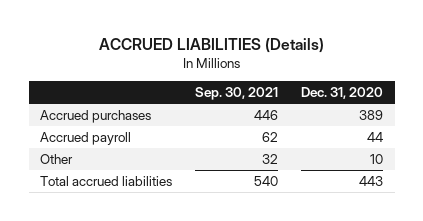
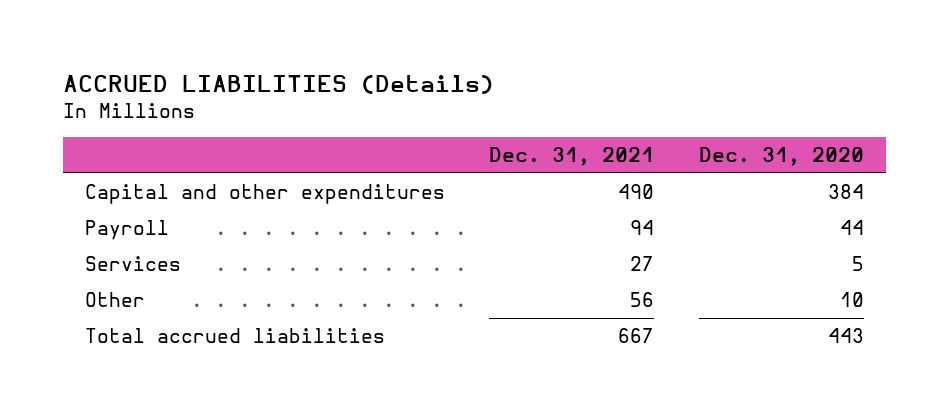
[195,87,279,101] Sep. 30, 2021 -> none
none -> [489,147,655,167] Dec. 31, 2021
[40,109,152,123] Accrued purchases -> none
none -> [84,184,445,205] Capital and other expenditures
[40,131,132,145] Accrued payroll -> [84,220,169,241] Payroll
none -> [84,256,181,272] Services

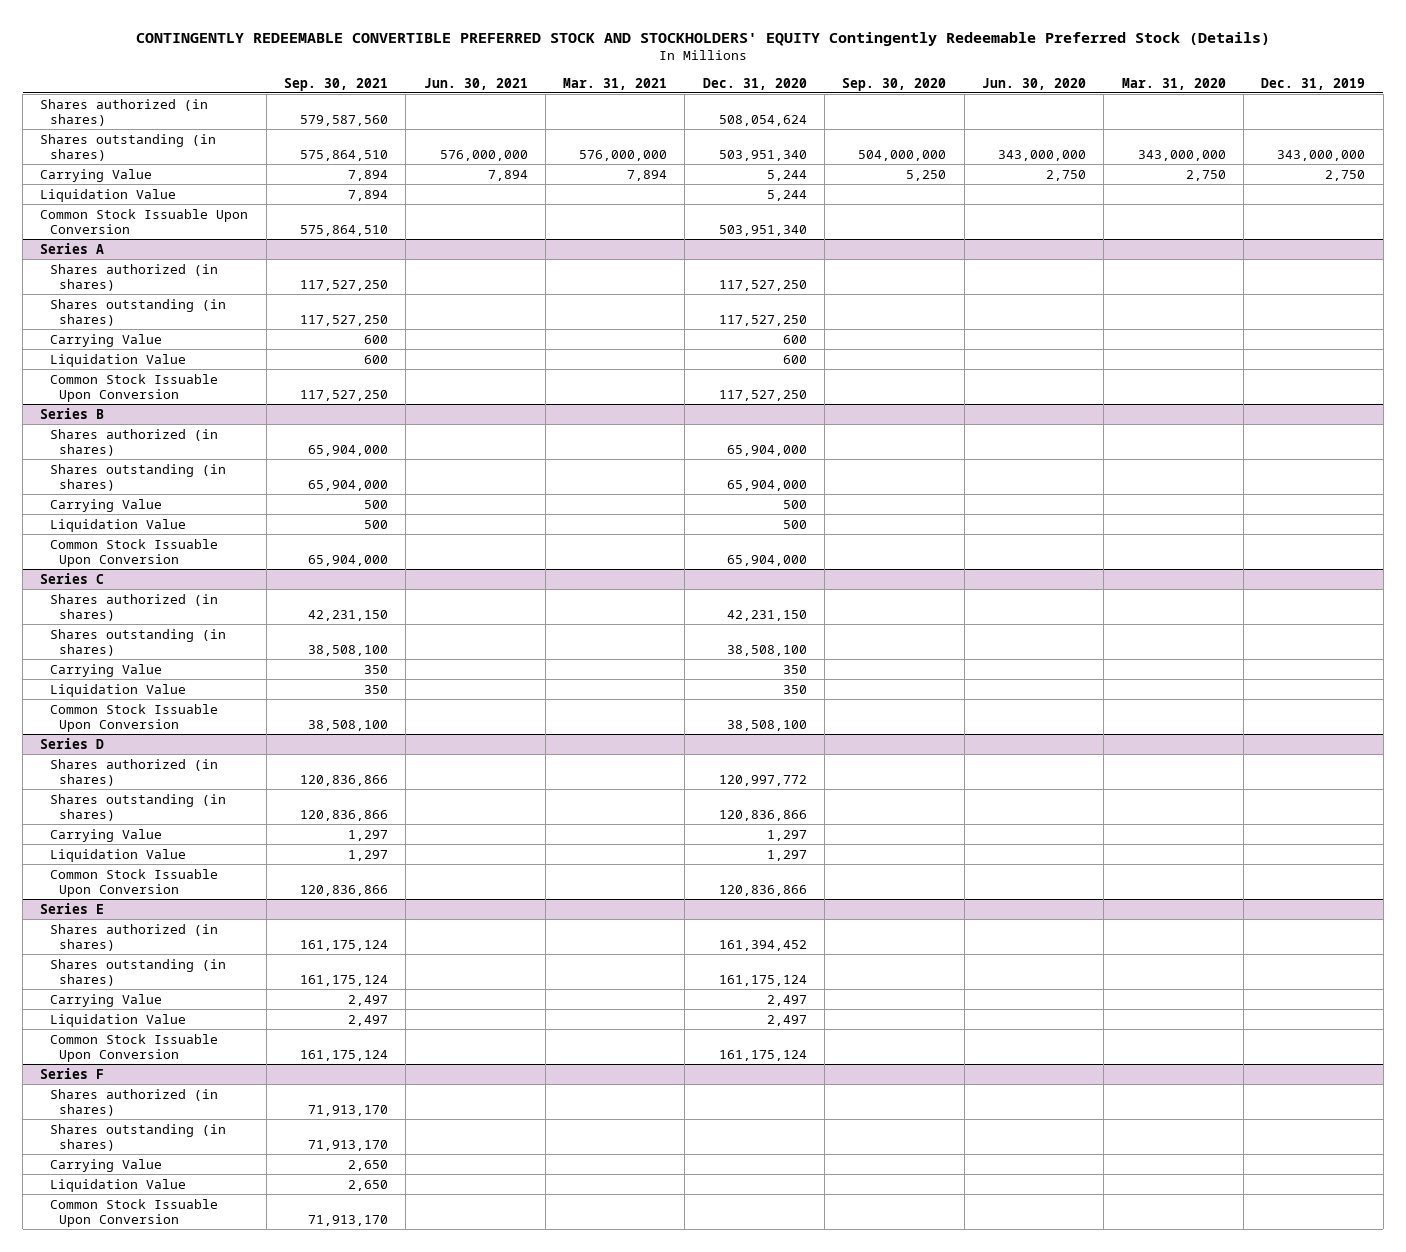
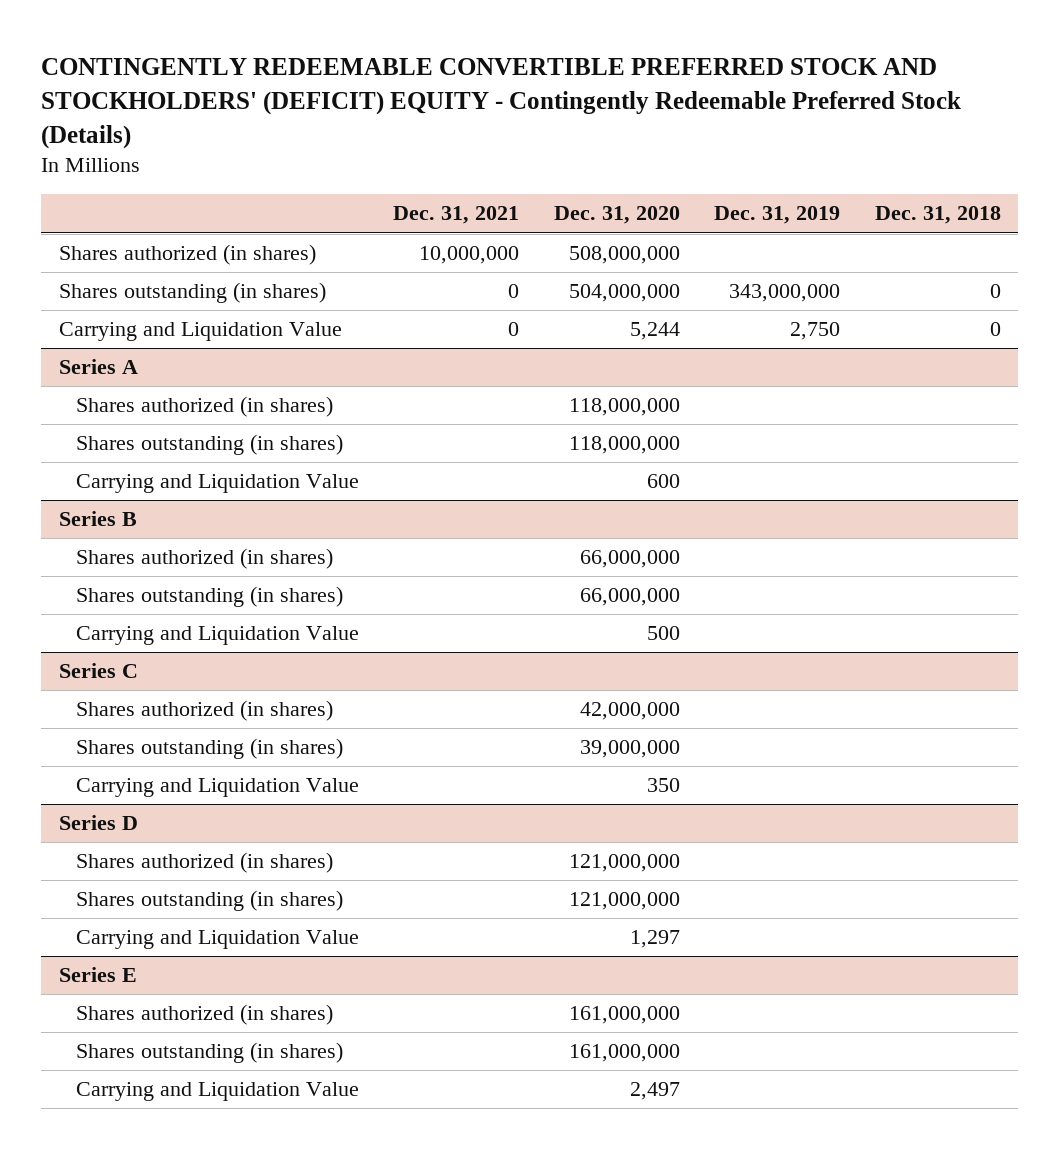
[135,31,1270,46] CONTINGENTLY REDEEMABLE CONVERTIBLE PREFERRED STOCK AND STOCKHOLDERS' EQUITY Contingently Redeemable Preferred Stock (Details) -> [41,58,962,149] CONTINGENTLY REDEEMABLE CONVERTIBLE PREFERRED STOCK AND STOCKHOLDERS' (DEFICIT) EQUITY - Contingently Redeemable Preferred Stock (Details)
[283,77,388,91] Sep. 30, 2021 -> none
[423,77,528,90] Jun. 30, 2021 -> none
[563,77,668,90] Mar. 31, 2021 -> none
[842,77,947,91] Sep. 30, 2020 -> none
[982,77,1087,90] Jun. 30, 2020 -> none
[1121,77,1226,90] Mar. 31, 2020 -> none
none -> [393,206,520,225] Dec. 31, 2021
none -> [874,206,1001,225] Dec. 31, 2018
[40,188,177,202] Liquidation Value -> none
[40,208,249,235] Common Stock Issuable Upon Conversion -> none
[718,115,807,127] 508,054,624 -> [568,246,680,265] 508,000,000
[718,150,807,162] 503,951,340 -> [568,284,680,303] 504,000,000
[40,168,153,182] Carrying Value -> [58,322,342,342] Carrying and Liquidation Value
[49,353,186,367] Liquidation Value -> none
[49,373,218,403] Common Stock Issuable Upon Conversion -> none
[718,280,807,292] 117,527,250 -> [568,398,680,417] 118,000,000
[718,315,807,327] 117,527,250 -> [568,436,680,455] 118,000,000
[49,333,162,347] Carrying Value -> [75,474,359,494] Carrying and Liquidation Value
[49,518,186,532] Liquidation Value -> none
[49,538,218,568] Common Stock Issuable Upon Conversion -> none
[726,445,807,457] 65,904,000 -> [579,550,680,569] 66,000,000
[726,480,807,492] 65,904,000 -> [579,588,680,607] 66,000,000
[49,498,162,512] Carrying Value -> [75,626,359,646] Carrying and Liquidation Value
[49,683,186,697] Liquidation Value -> none
[49,703,218,733] Common Stock Issuable Upon Conversion -> none
[726,610,807,622] 42,231,150 -> [579,702,680,721] 42,000,000
[726,645,807,657] 38,508,100 -> [579,740,680,759] 39,000,000
[49,663,162,677] Carrying Value -> [75,778,359,798] Carrying and Liquidation Value
[49,848,186,862] Liquidation Value -> none
[49,868,218,898] Common Stock Issuable Upon Conversion -> none
[718,775,807,787] 120,997,772 -> [568,854,680,873] 121,000,000
[718,810,807,822] 120,836,866 -> [568,892,680,911] 121,000,000
[49,828,162,842] Carrying Value -> [75,930,359,950] Carrying and Liquidation Value
[49,1013,186,1027] Liquidation Value -> none
[49,1033,218,1063] Common Stock Issuable Upon Conversion -> none
[40,1067,105,1079] Series F -> none
[49,1088,218,1117] Shares authorized (in shares) -> none
[49,1123,226,1152] Shares outstanding (in shares) -> none
[49,1158,162,1172] Carrying Value -> none
[49,1178,186,1192] Liquidation Value -> none
[49,1198,218,1228] Common Stock Issuable Upon Conversion -> none
[718,940,807,952] 161,394,452 -> [568,1006,680,1025] 161,000,000
[718,975,807,987] 161,175,124 -> [568,1044,680,1063] 161,000,000
[49,993,162,1007] Carrying Value -> [75,1082,359,1102] Carrying and Liquidation Value

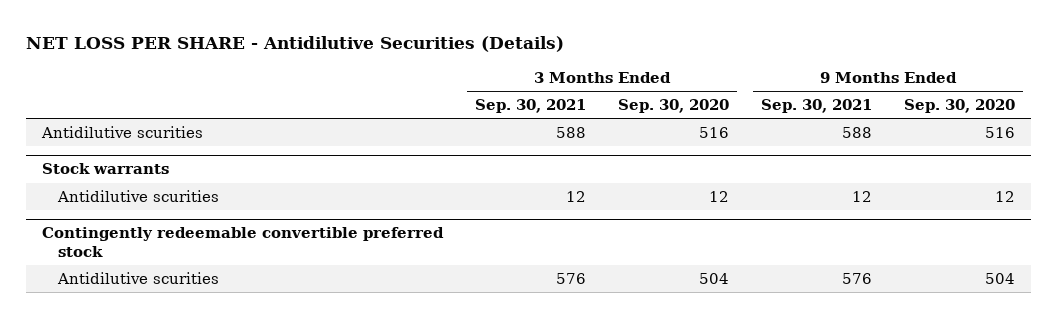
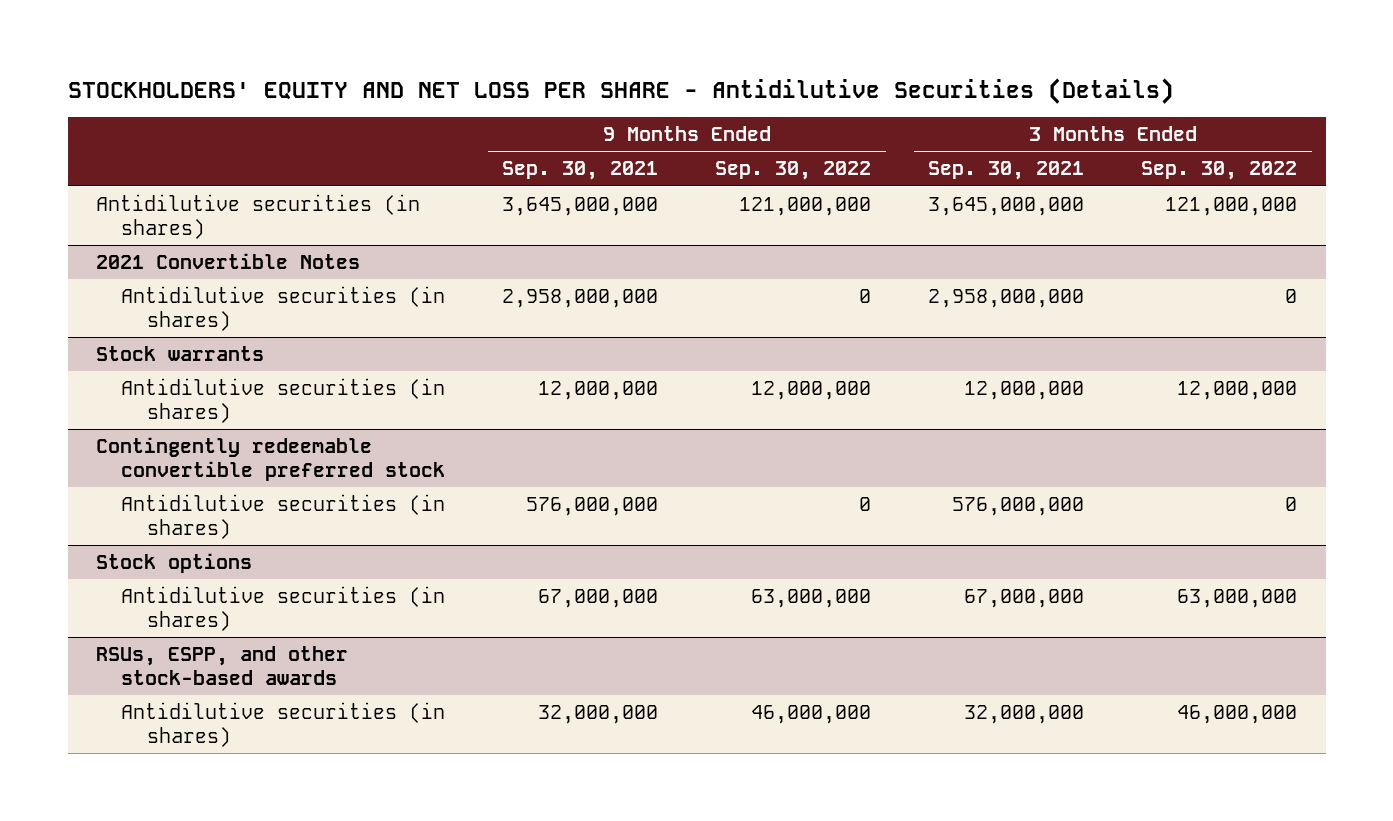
[25,35,564,52] NET LOSS PER SHARE - Antidilutive Securities (Details) -> [67,77,1174,104] STOCKHOLDERS' EQUITY AND NET LOSS PER SHARE - Antidilutive Securities (Details)
[617,99,729,114] Sep. 30, 2020 -> none
[904,99,1016,114] Sep. 30, 2020 -> none
none -> [715,161,872,181] Sep. 30, 2022
none -> [1141,161,1298,181] Sep. 30, 2022
[40,126,203,139] Antidilutive scurities -> [96,193,421,240] Antidilutive securities (in shares)
[555,127,586,139] 588 -> [928,196,1085,216] 3,645,000,000
[841,127,872,139] 588 -> [502,196,659,216] 3,645,000,000
none -> [96,252,361,269] 2021 Convertible Notes
none -> [121,285,446,332] Antidilutive securities (in shares)
[57,190,220,203] Antidilutive scurities -> [121,377,446,424] Antidilutive securities (in shares)
[565,191,586,203] 12 -> [964,380,1085,400] 12,000,000
[851,191,872,203] 12 -> [538,380,659,400] 12,000,000
[57,272,220,285] Antidilutive scurities -> [121,493,446,540] Antidilutive securities (in shares)
[555,273,586,285] 576 -> [952,496,1085,516] 576,000,000
[841,273,872,285] 576 -> [526,496,659,516] 576,000,000
none -> [96,552,253,573] Stock options
none -> [121,585,446,632] Antidilutive securities (in shares)
none -> [96,645,349,686] RSUs, ESPP, and other stock-based awards
none -> [121,701,446,748] Antidilutive securities (in shares)

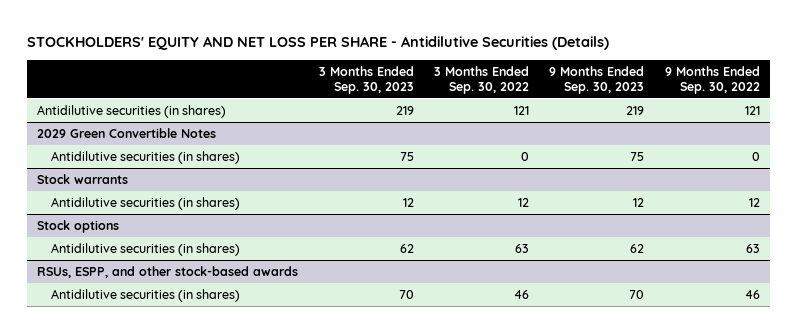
[502,161,659,181] Sep. 30, 2021 -> none
[928,161,1085,181] Sep. 30, 2021 -> none
none -> [318,65,414,94] 3 Months Ended Sep. 30, 2023
none -> [549,65,645,94] 9 Months Ended Sep. 30, 2023
[739,196,872,216] 121,000,000 -> [744,106,760,116] 121
[1165,196,1298,216] 121,000,000 -> [514,106,530,116] 121
[96,252,361,269] 2021 Convertible Notes -> [37,128,217,139] 2029 Green Convertible Notes
[96,436,446,482] Contingently redeemable convertible preferred stock -> none
[121,493,446,540] Antidilutive securities (in shares) -> none
[751,380,872,400] 12,000,000 -> [748,198,760,208] 12
[1177,380,1298,400] 12,000,000 -> [518,198,530,208] 12
[751,588,872,608] 63,000,000 -> [745,244,760,254] 63
[1177,588,1298,608] 63,000,000 -> [515,244,530,254] 63
[751,704,872,724] 46,000,000 -> [744,290,760,300] 46
[1177,704,1298,724] 46,000,000 -> [514,290,530,300] 46

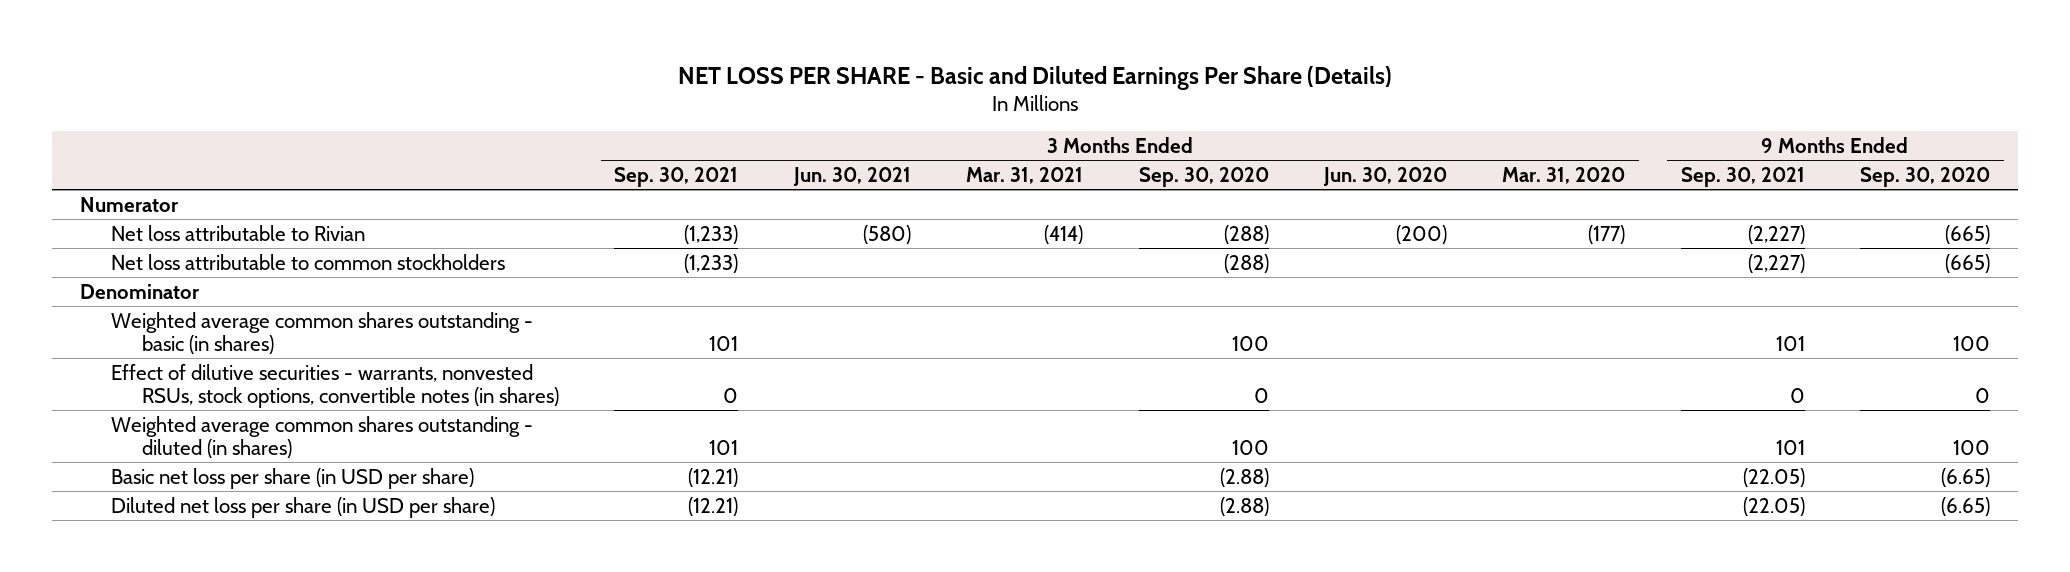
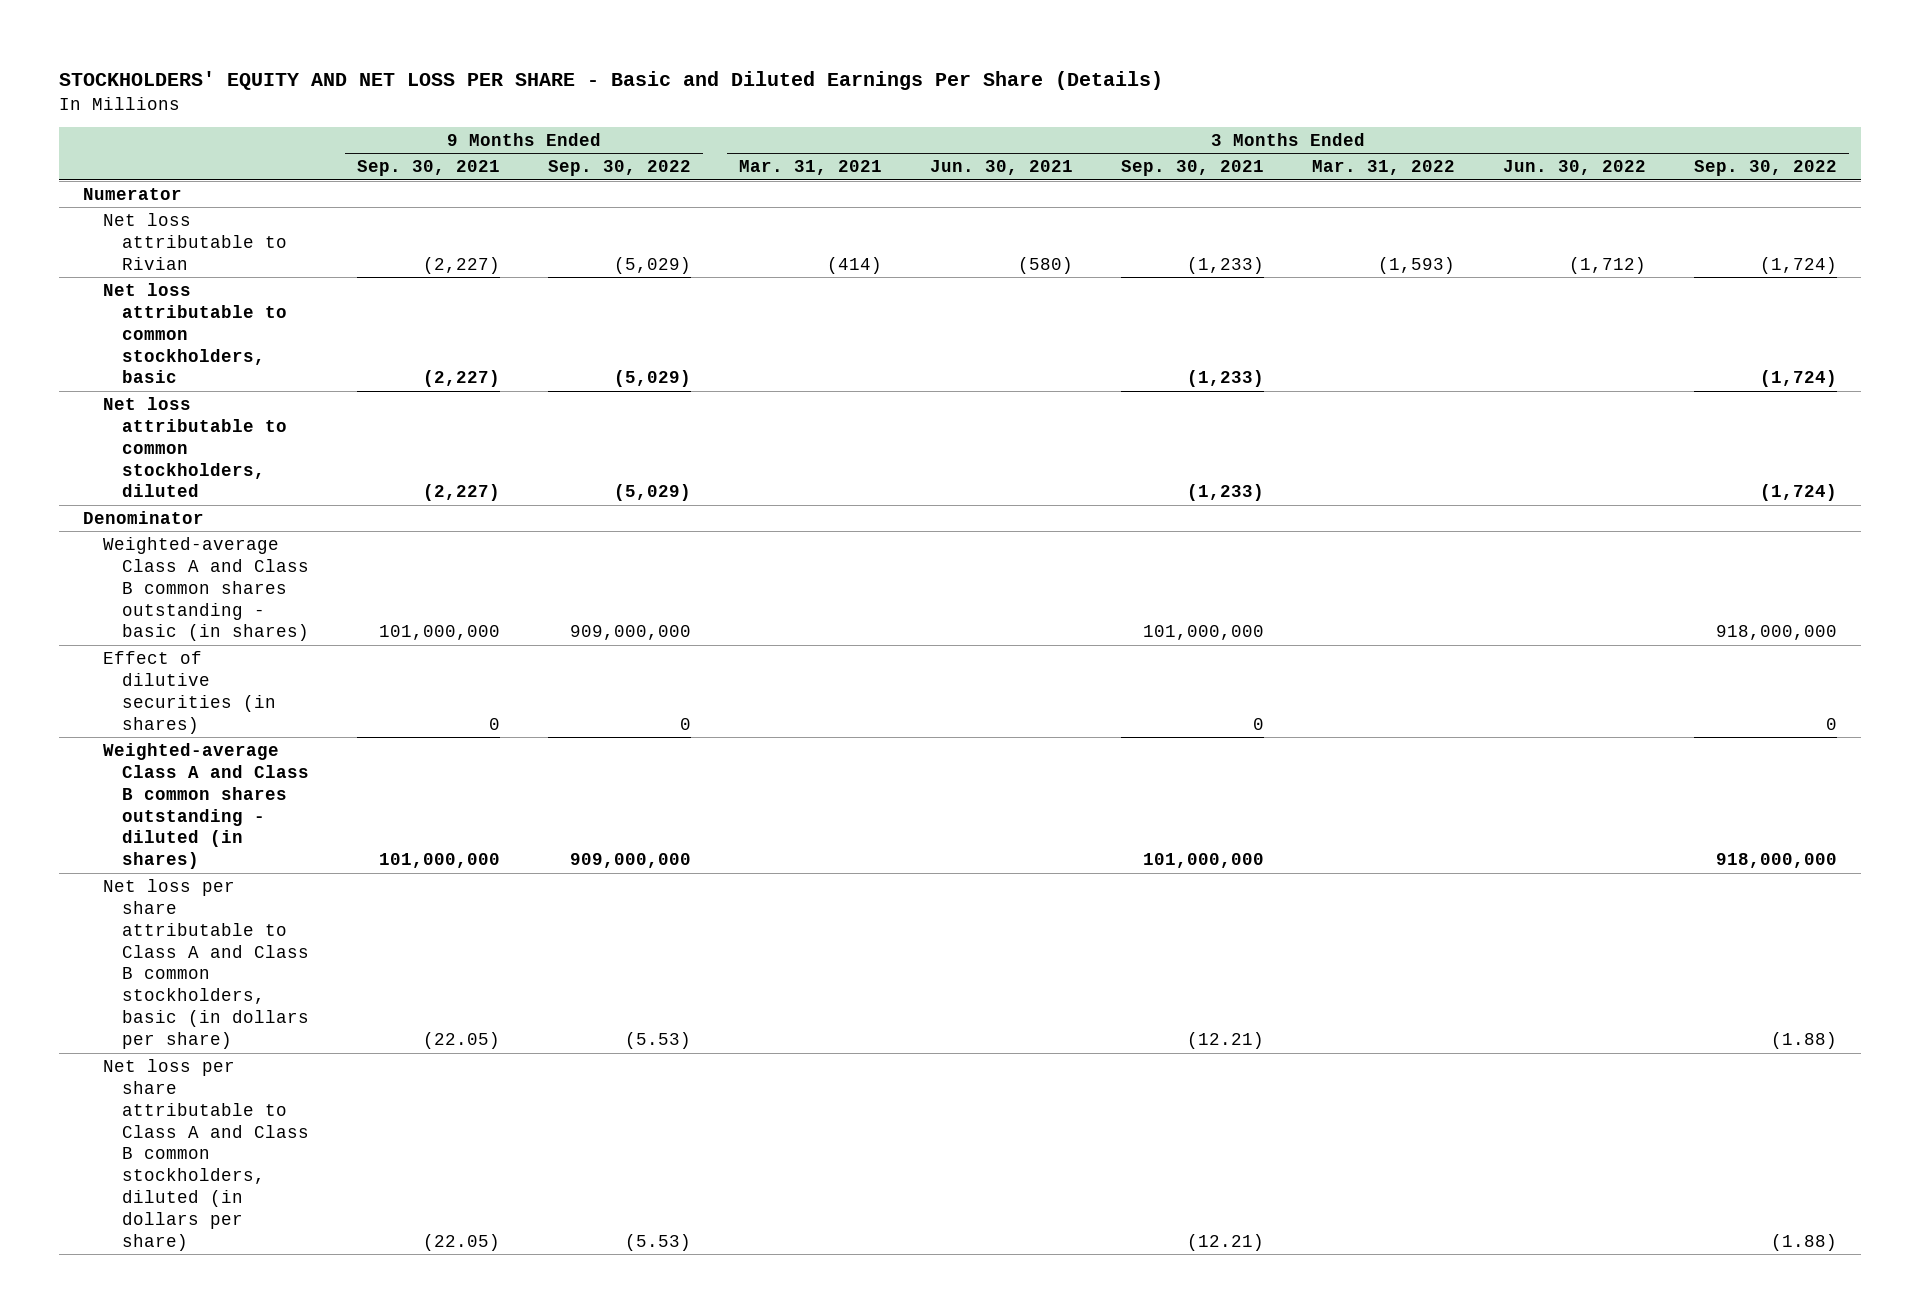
[677,65,1392,90] NET LOSS PER SHARE - Basic and Diluted Earnings Per Share (Details) -> [59,71,1164,91] STOCKHOLDERS' EQUITY AND NET LOSS PER SHARE - Basic and Diluted Earnings Per Share (Details)
[1138,166,1269,187] Sep. 30, 2020 -> none
[1322,166,1447,186] Jun. 30, 2020 -> none
[1502,166,1626,184] Mar. 31, 2020 -> none
[1860,166,1991,187] Sep. 30, 2020 -> none
none -> [547,160,691,177] Sep. 30, 2022
none -> [1311,160,1455,176] Mar. 31, 2022
none -> [1502,160,1646,176] Jun. 30, 2022
none -> [1693,160,1837,177] Sep. 30, 2022
[110,253,505,270] Net loss attributable to common stockholders -> [102,282,288,384] Net loss attributable to common stockholders, basic
none -> [102,396,288,498] Net loss attributable to common stockholders, diluted
[110,311,533,355] Weighted average common shares outstanding - basic (in shares) -> [102,536,310,642] Weighted-average Class A and Class B common shares outstanding - basic (in shares)
[709,336,739,352] 101 -> [1142,625,1264,641] 101,000,000
[1775,336,1805,352] 101 -> [378,625,500,641] 101,000,000
[110,363,560,409] Effect of dilutive securities - warrants, nonvested RSUs, stock options, convertible notes (in shares) -> [102,650,277,734] Effect of dilutive securities (in shares)
[110,415,533,459] Weighted average common shares outstanding - diluted (in shares) -> [102,742,310,870] Weighted-average Class A and Class B common shares outstanding - diluted (in shares)
[709,440,739,456] 101 -> [1142,853,1264,869] 101,000,000
[1775,440,1805,456] 101 -> [378,853,500,869] 101,000,000
[110,467,474,489] Basic net loss per share (in USD per share) -> [102,878,310,1050] Net loss per share attributable to Class A and Class B common stockholders, basic (in dollars per share)
[110,496,495,518] Diluted net loss per share (in USD per share) -> [102,1058,310,1252] Net loss per share attributable to Class A and Class B common stockholders, diluted (in dollars per share)

